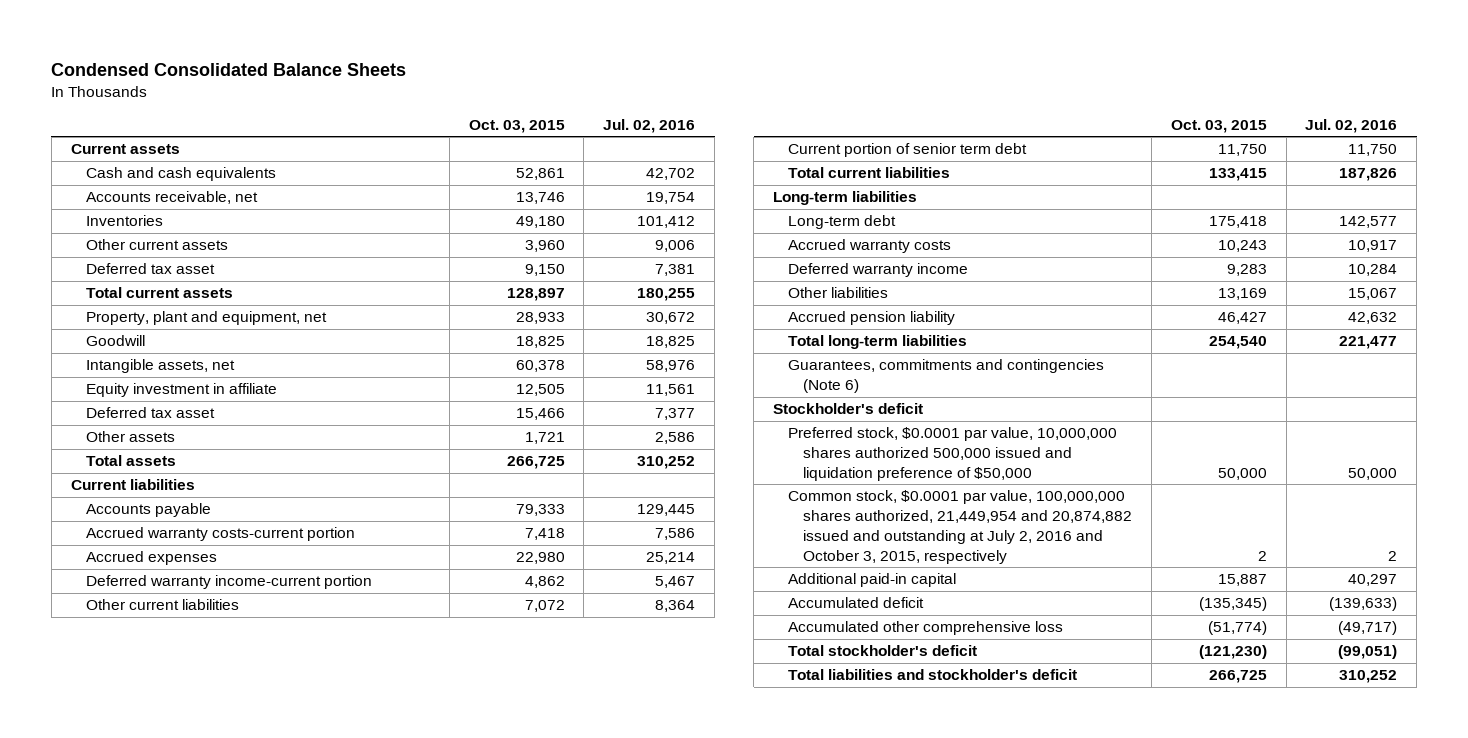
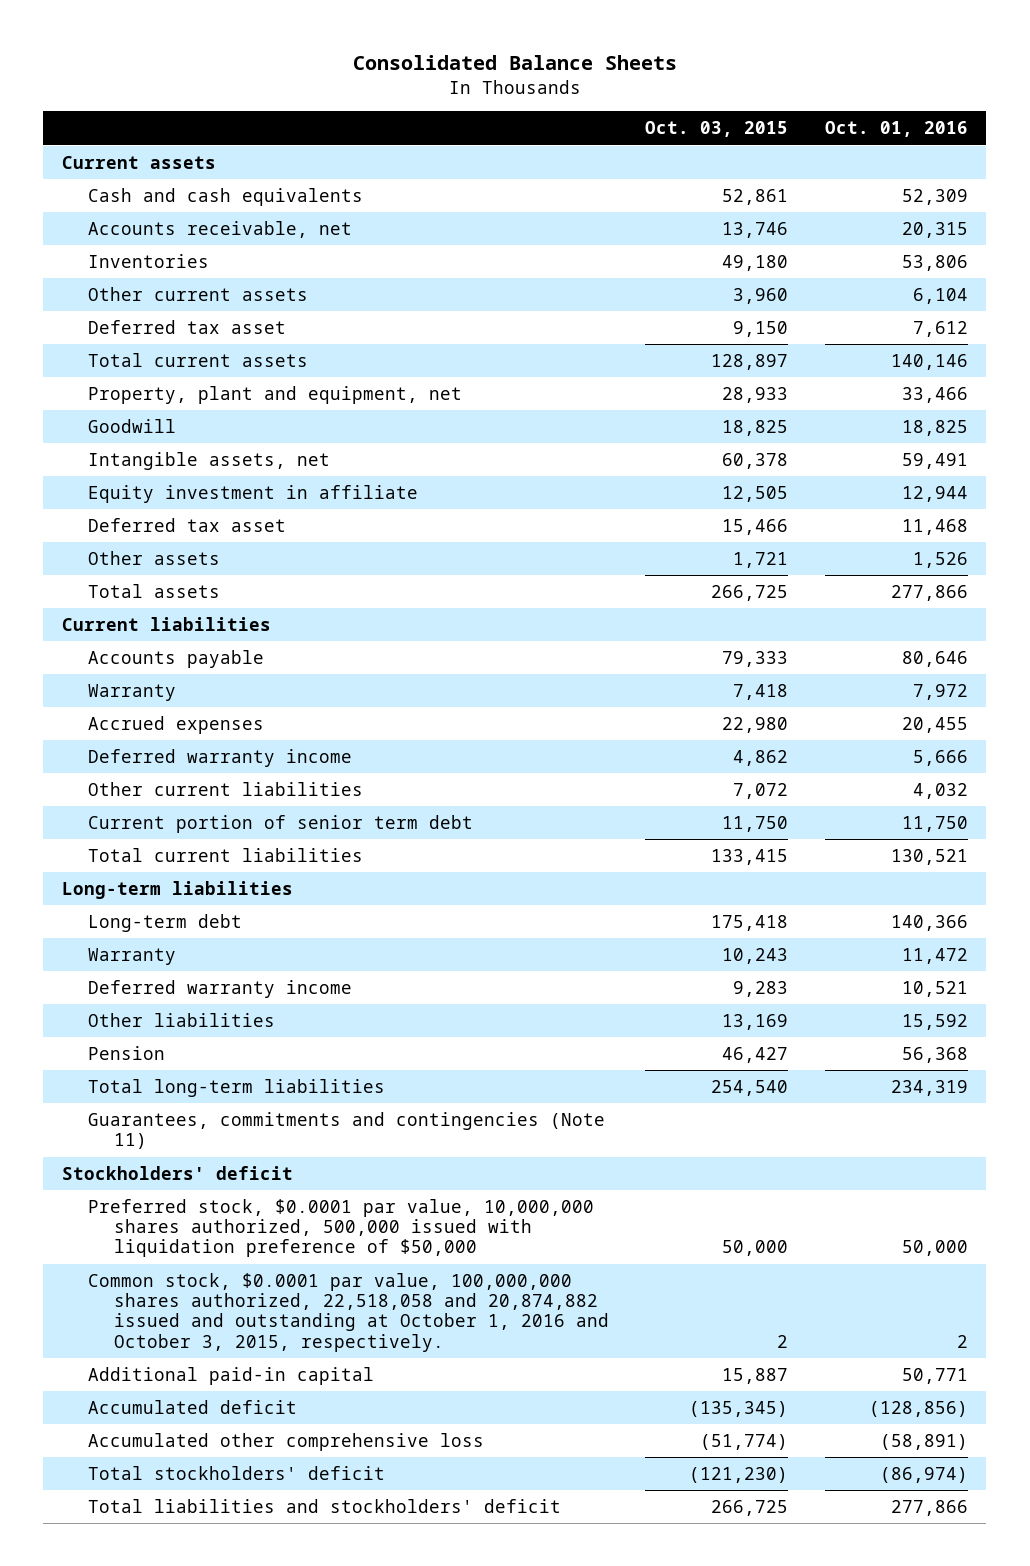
[51,62,407,76] Condensed Consolidated Balance Sheets -> [352,55,677,71] Consolidated Balance Sheets
[603,118,696,133] Jul. 02, 2016 -> none
none -> [825,121,969,138] Oct. 01, 2016
[85,527,355,542] Accrued warranty costs-current portion -> [87,683,176,701] Warranty
[85,575,372,590] Deferred warranty income-current portion -> [87,748,352,767] Deferred warranty income
[788,239,952,254] Accrued warranty costs -> [87,947,176,965] Warranty
[788,311,956,326] Accrued pension liability -> [87,1045,165,1060] Pension
[788,359,1105,394] Guarantees, commitments and contingencies (Note 6) -> [87,1111,605,1150] Guarantees, commitments and contingencies (Note 11)
[773,403,924,415] Stockholder's deficit -> [61,1165,293,1180] Stockholders' deficit
[788,427,1118,481] Preferred stock, $0.0001 par value, 10,000,000 shares authorized 500,000 issued and liquidation preference of $50,000 -> [87,1198,594,1258] Preferred stock, $0.0001 par value, 10,000,000 shares authorized, 500,000 issued with liquidation preference of $50,000
[788,490,1133,564] Common stock, $0.0001 par value, 100,000,000 shares authorized, 21,449,954 and 20,874,882 issued and outstanding at July 2, 2016 and October 3, 2015, respectively -> [87,1272,609,1352] Common stock, $0.0001 par value, 100,000,000 shares authorized, 22,518,058 and 20,874,882 issued and outstanding at October 1, 2016 and October 3, 2015, respectively.
[788,645,978,657] Total stockholder's deficit -> [87,1465,385,1480] Total stockholders' deficit
[788,669,1078,681] Total liabilities and stockholder's deficit -> [87,1498,561,1513] Total liabilities and stockholders' deficit

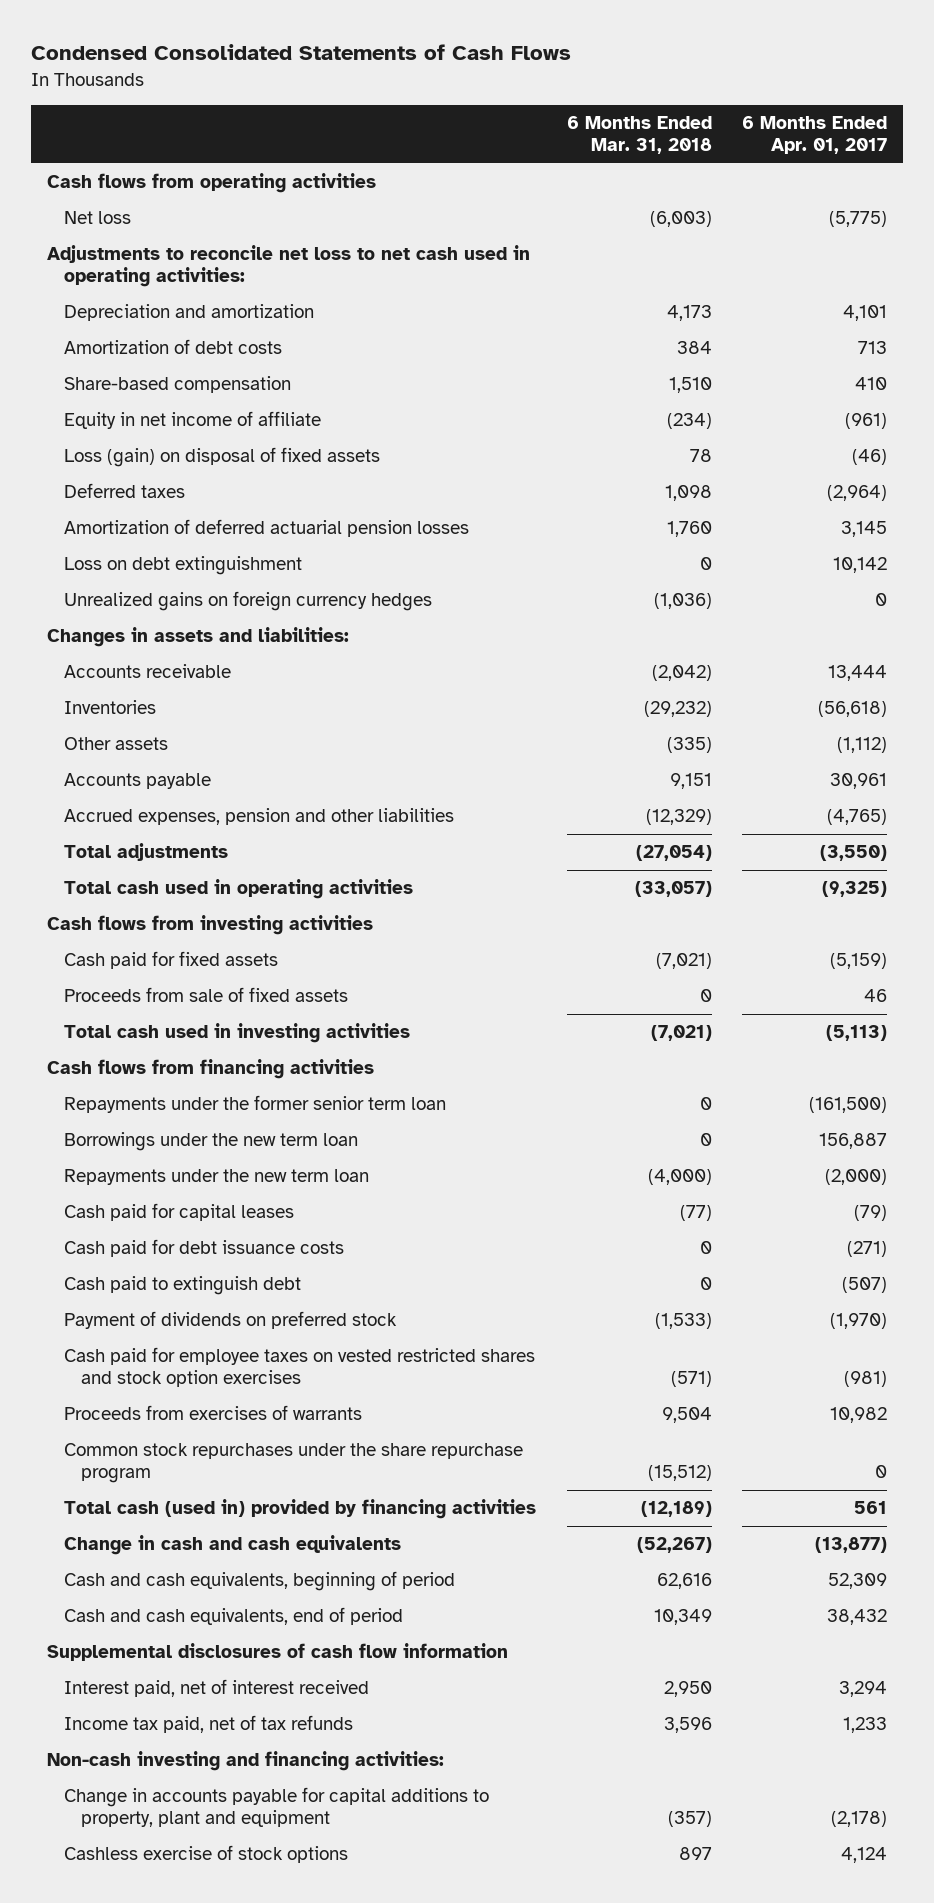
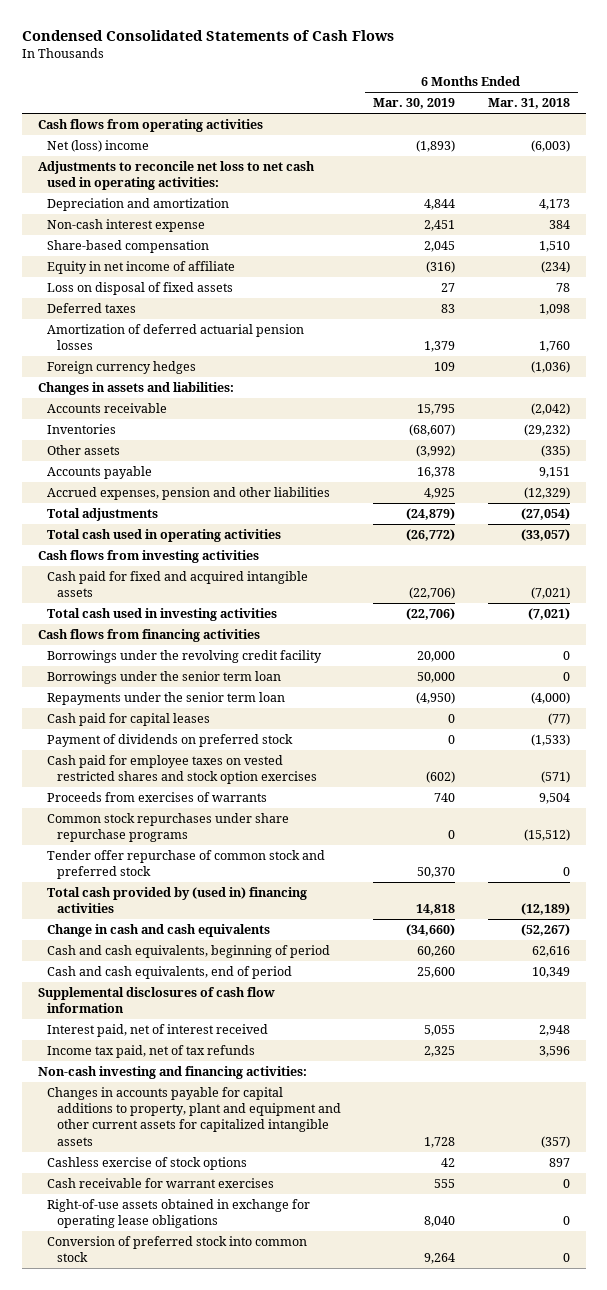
[742,115,888,155] 6 Months Ended Apr. 01, 2017 -> none
none -> [373,98,456,110] Mar. 30, 2019
[63,211,131,225] Net loss -> [47,140,150,153] Net (loss) income
[63,339,282,355] Amortization of debt costs -> [47,219,206,233] Non-cash interest expense
[63,447,380,468] Loss (gain) on disposal of fixed assets -> [47,282,234,296] Loss on disposal of fixed assets
[63,556,302,576] Loss on debt extinguishment -> none
[63,591,432,612] Unrealized gains on foreign currency hedges -> [47,361,197,375] Foreign currency hedges
[63,987,348,1003] Proceeds from sale of fixed assets -> none
[63,951,278,970] Cash paid for fixed assets -> [47,571,309,598] Cash paid for fixed and acquired intangible assets
[63,1095,446,1114] Repayments under the former senior term loan -> none
none -> [47,650,323,664] Borrowings under the revolving credit facility
[63,1132,358,1152] Borrowings under the new term loan -> [47,671,282,685] Borrowings under the senior term loan
[63,1169,369,1186] Repayments under the new term loan -> [47,692,286,706] Repayments under the senior term loan
[63,1239,344,1258] Cash paid for debt issuance costs -> none
[63,1276,301,1296] Cash paid to extinguish debt -> none
[63,1443,523,1484] Common stock repurchases under the share repurchase program -> [47,813,290,843] Common stock repurchases under share repurchase programs
none -> [47,850,326,880] Tender offer repurchase of common stock and preferred stock
[63,1499,536,1520] Total cash (used in) provided by financing activities -> [47,887,308,914] Total cash provided by (used in) financing activities
[663,1681,712,1698] 2,950 -> [538,1025,570,1037] 2,948
[63,1787,489,1828] Change in accounts payable for capital additions to property, plant and equipment -> [47,1087,341,1146] Changes in accounts payable for capital additions to property, plant and equipment and other current assets for capitalized intangible assets
none -> [47,1178,275,1189] Cash receivable for warrant exercises
none -> [47,1199,311,1229] Right-of-use assets obtained in exchange for operating lease obligations
none -> [47,1236,308,1263] Conversion of preferred stock into common stock

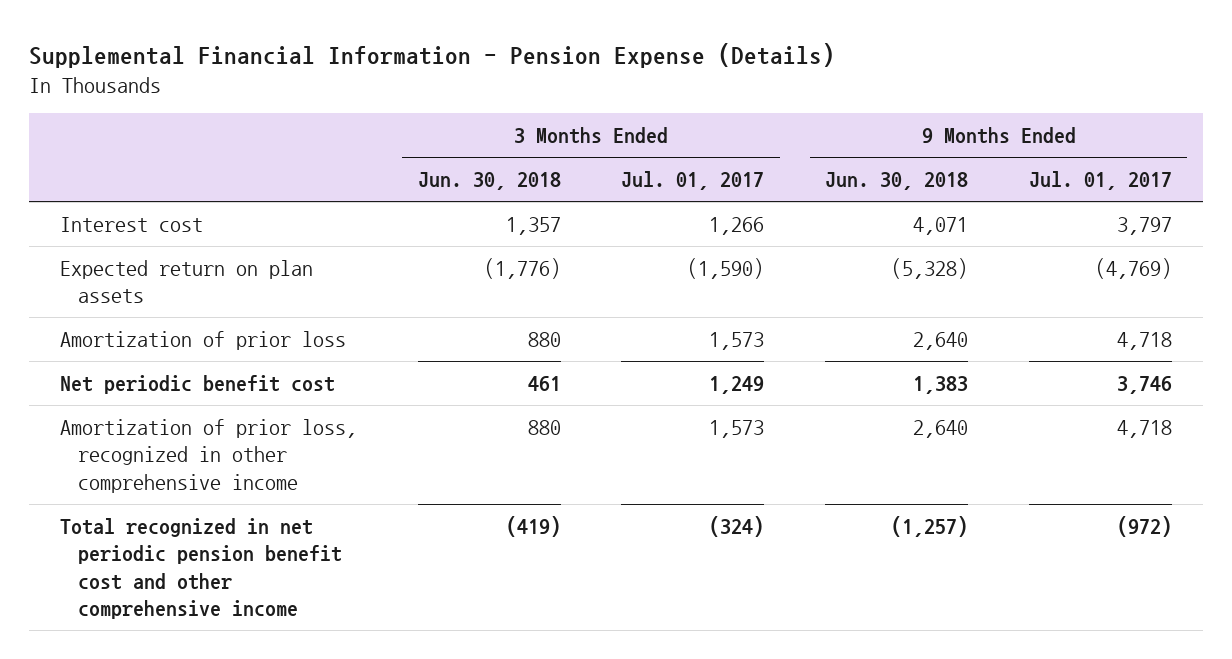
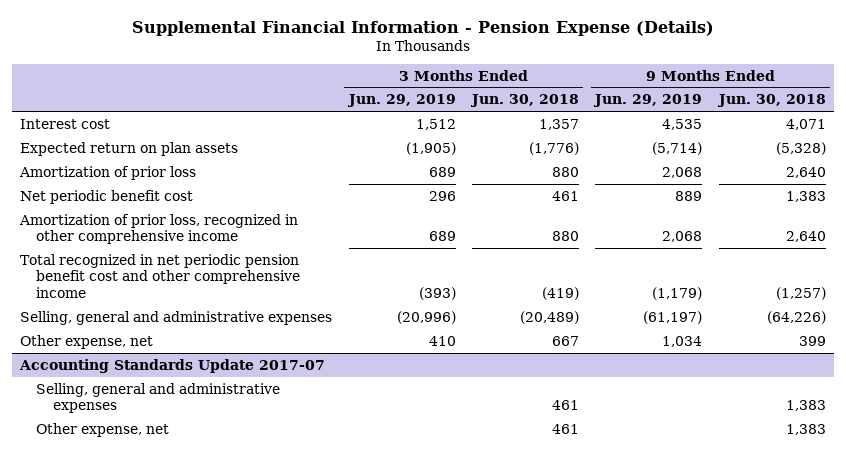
[621,171,765,191] Jul. 01, 2017 -> none
[1029,171,1173,191] Jul. 01, 2017 -> none
none -> [346,94,456,108] Jun. 29, 2019
none -> [593,94,703,108] Jun. 29, 2019
none -> [20,310,333,325] Selling, general and administrative expenses
none -> [20,334,154,349] Other expense, net
none -> [19,358,326,373] Accounting Standards Update 2017-07
none -> [36,382,281,414] Selling, general and administrative expenses
none -> [36,422,170,437] Other expense, net

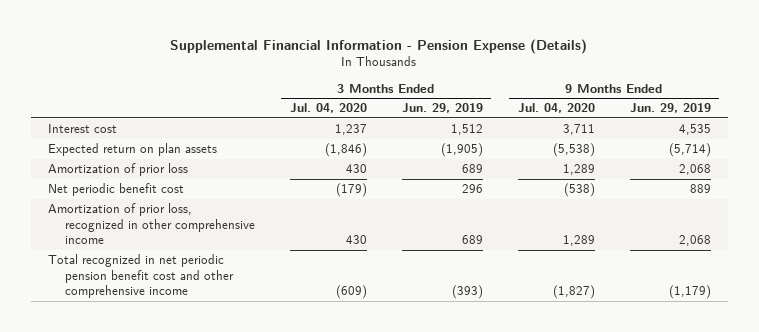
[470,94,580,108] Jun. 30, 2018 -> none
[716,94,826,108] Jun. 30, 2018 -> none
none -> [289,103,367,114] Jul. 04, 2020
none -> [517,103,595,114] Jul. 04, 2020
[20,310,333,325] Selling, general and administrative expenses -> none
[20,334,154,349] Other expense, net -> none
[19,358,326,373] Accounting Standards Update 2017-07 -> none
[36,382,281,414] Selling, general and administrative expenses -> none
[36,422,170,437] Other expense, net -> none

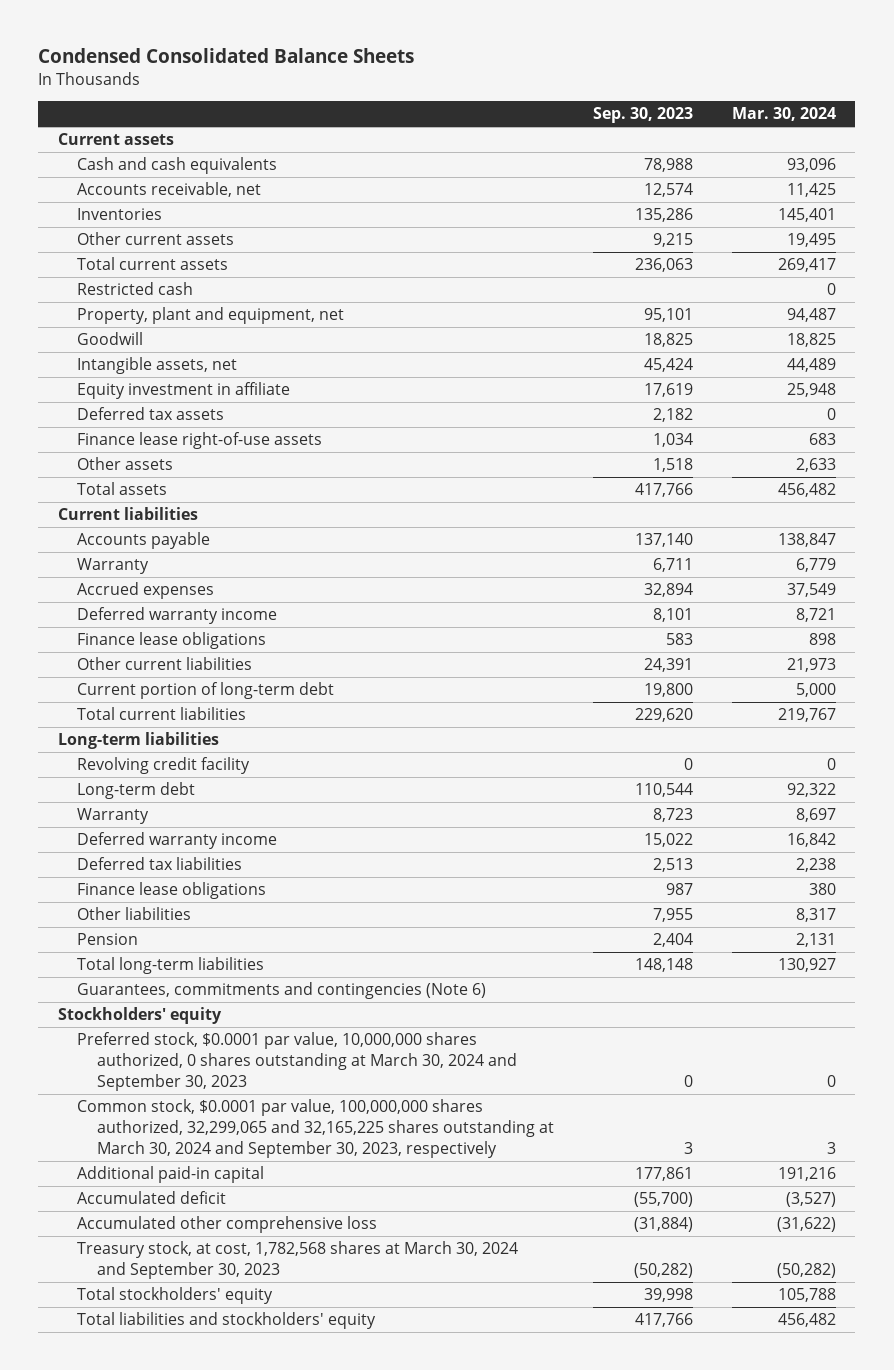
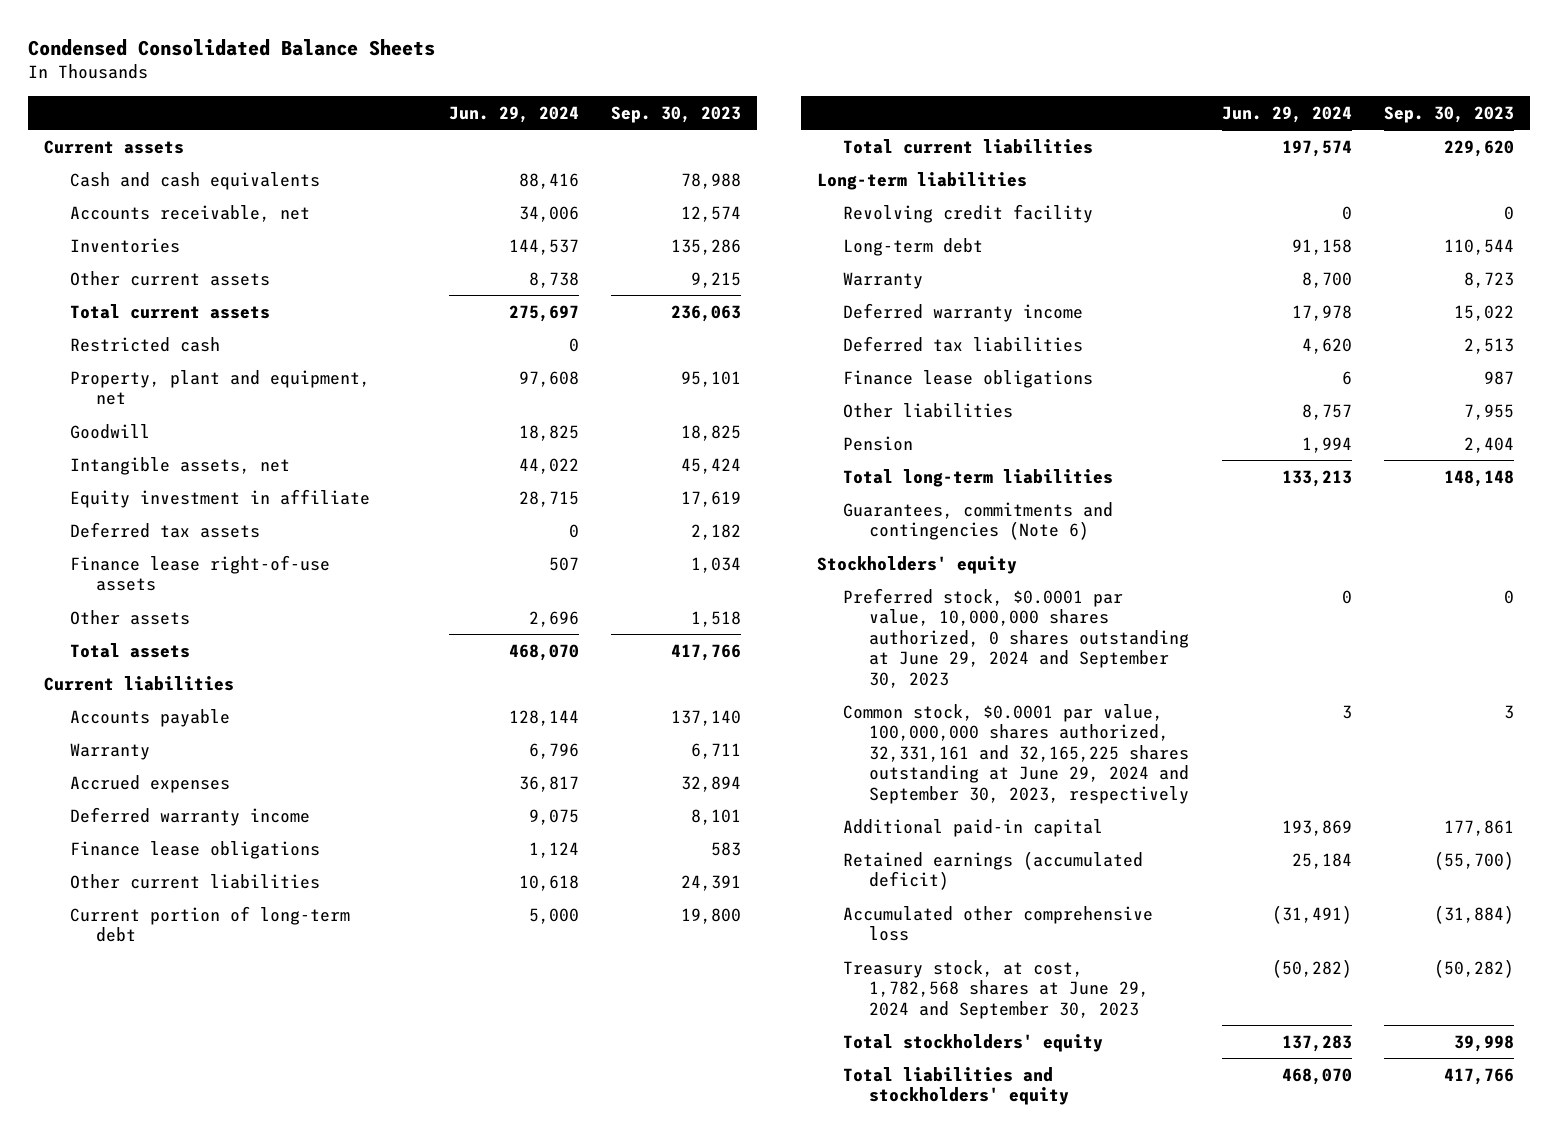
[731,107,836,122] Mar. 30, 2024 -> none
none -> [448,105,579,123] Jun. 29, 2024
[77,1032,517,1091] Preferred stock, $0.0001 par value, 10,000,000 shares authorized, 0 shares outstanding at March 30, 2024 and September 30, 2023 -> [843,587,1190,688] Preferred stock, $0.0001 par value, 10,000,000 shares authorized, 0 shares outstanding at June 29, 2024 and September 30, 2023
[77,1099,554,1158] Common stock, $0.0001 par value, 100,000,000 shares authorized, 32,299,065 and 32,165,225 shares outstanding at March 30, 2024 and September 30, 2023, respectively -> [843,703,1190,804] Common stock, $0.0001 par value, 100,000,000 shares authorized, 32,331,161 and 32,165,225 shares outstanding at June 29, 2024 and September 30, 2023, respectively
[77,1191,227,1205] Accumulated deficit -> [843,850,1144,891] Retained earnings (accumulated deficit)
[77,1241,519,1280] Treasury stock, at cost, 1,782,568 shares at March 30, 2024 and September 30, 2023 -> [843,959,1150,1019] Treasury stock, at cost, 1,782,568 shares at June 29, 2024 and September 30, 2023

